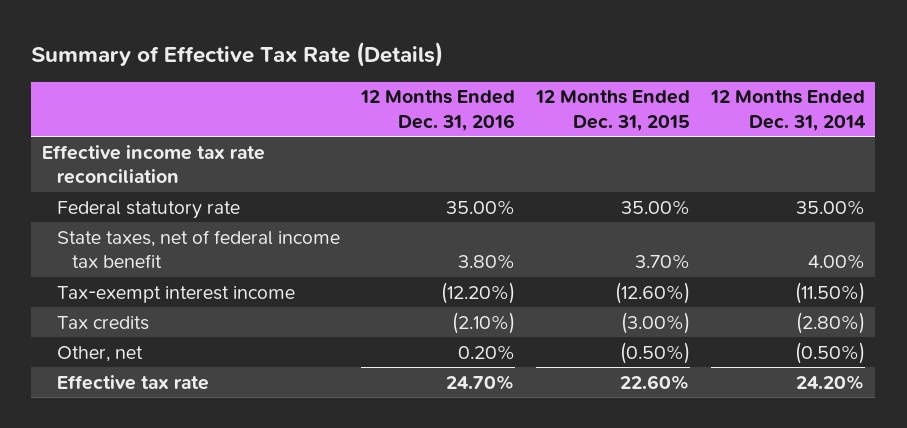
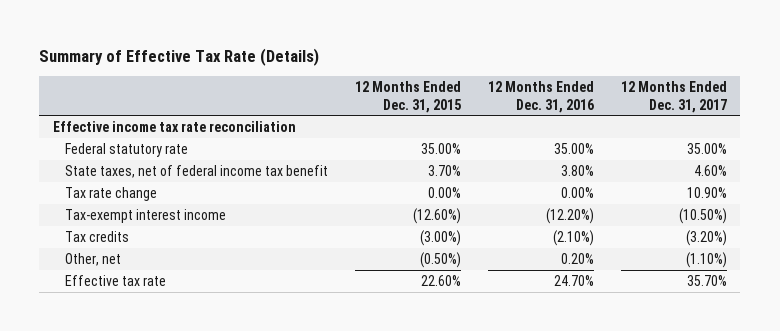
[709,90,866,131] 12 Months Ended Dec. 31, 2014 -> none
none -> [620,80,727,113] 12 Months Ended Dec. 31, 2017
none -> [65,186,158,201] Tax rate change

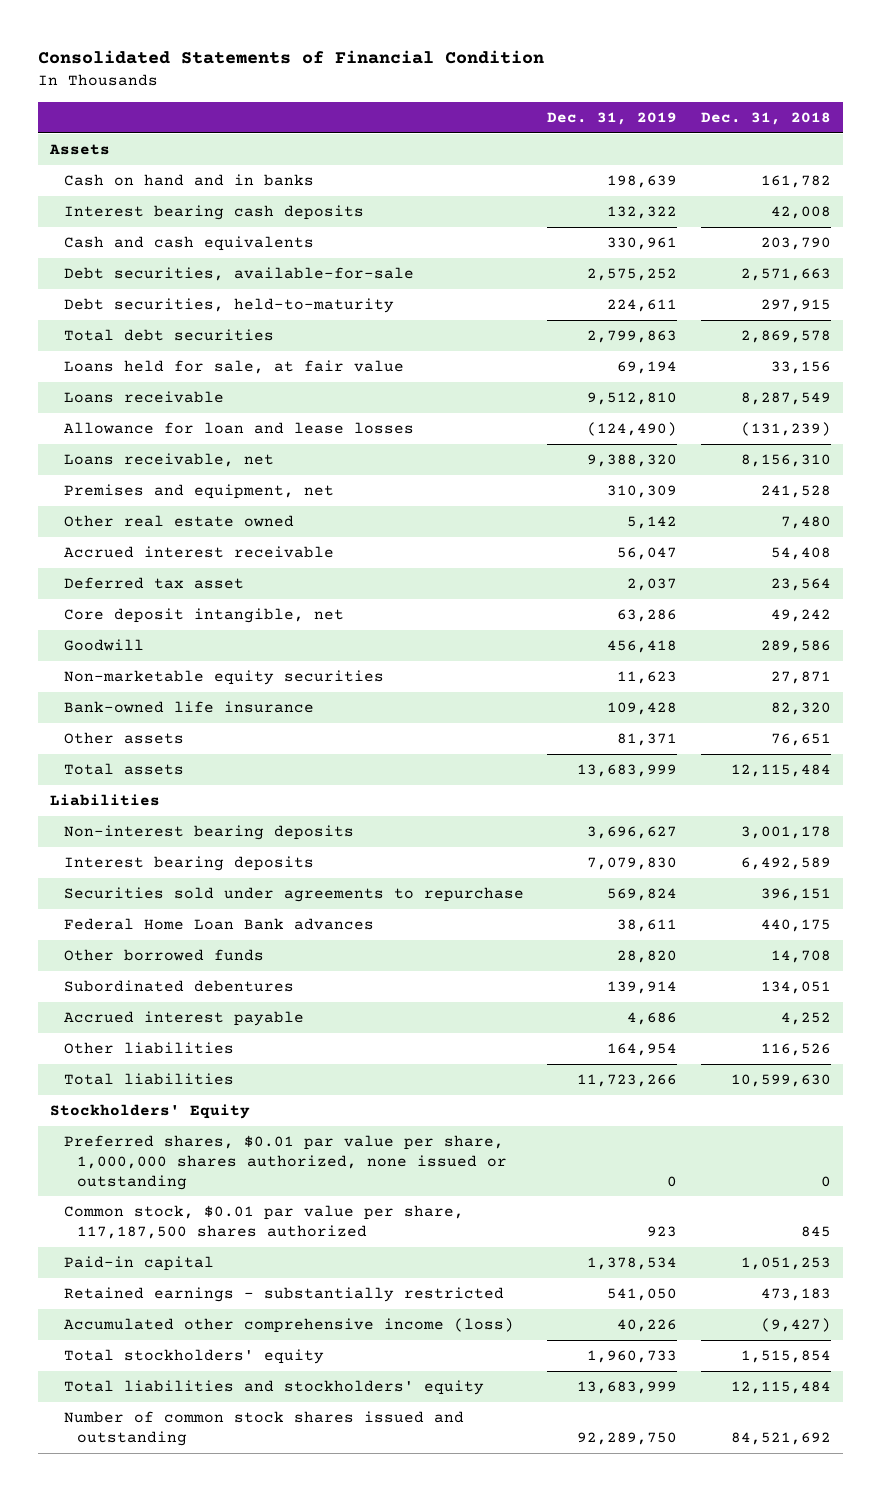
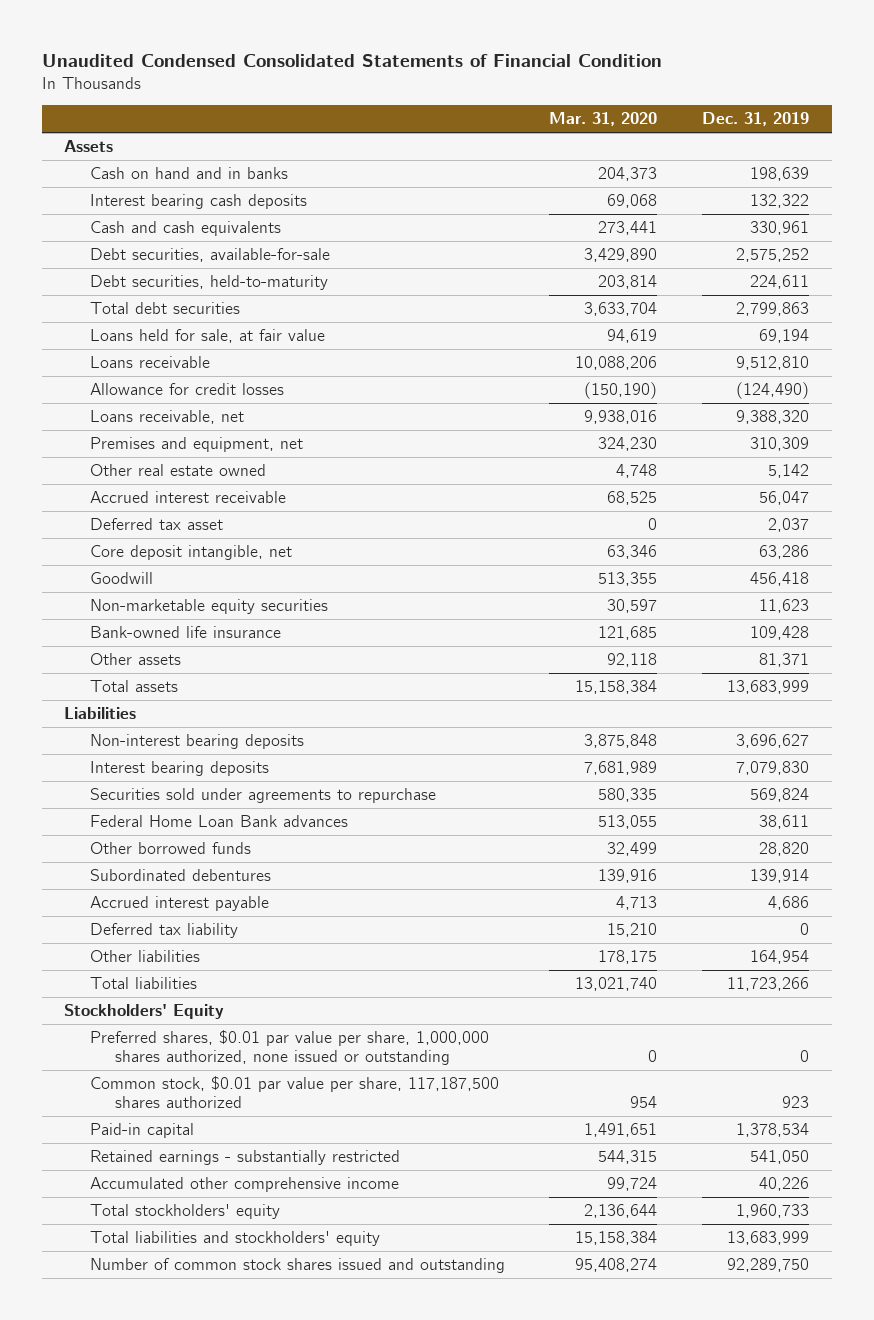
[38,50,545,65] Consolidated Statements of Financial Condition -> [41,54,662,68] Unaudited Condensed Consolidated Statements of Financial Condition
[701,111,832,125] Dec. 31, 2018 -> none
none -> [549,112,658,127] Mar. 31, 2020
[63,422,414,435] Allowance for loan and lease losses -> [89,383,284,396] Allowance for credit losses
none -> [89,923,238,939] Deferred tax liability
[63,1318,514,1334] Accumulated other comprehensive income (loss) -> [89,1177,399,1193] Accumulated other comprehensive income

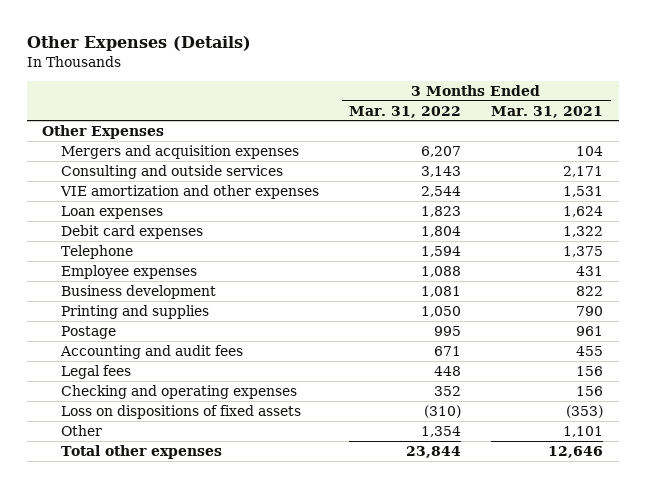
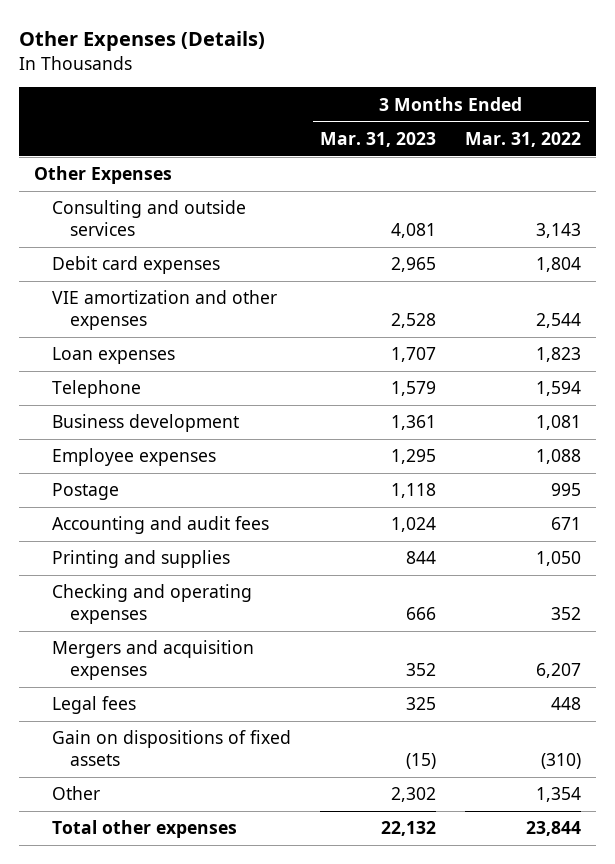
[491,105,604,118] Mar. 31, 2021 -> none
none -> [320,131,437,147] Mar. 31, 2023
[60,224,203,239] Debit card expenses -> [52,256,221,275] Debit card expenses
[60,264,197,279] Employee expenses -> [52,448,217,467] Employee expenses
[60,304,209,319] Printing and supplies -> [52,550,231,569] Printing and supplies
[60,144,299,159] Mergers and acquisition expenses -> [52,640,255,681] Mergers and acquisition expenses
[60,364,131,379] Legal fees -> [52,696,137,715] Legal fees
[60,404,301,419] Loss on dispositions of fixed assets -> [52,730,292,767] Gain on dispositions of fixed assets

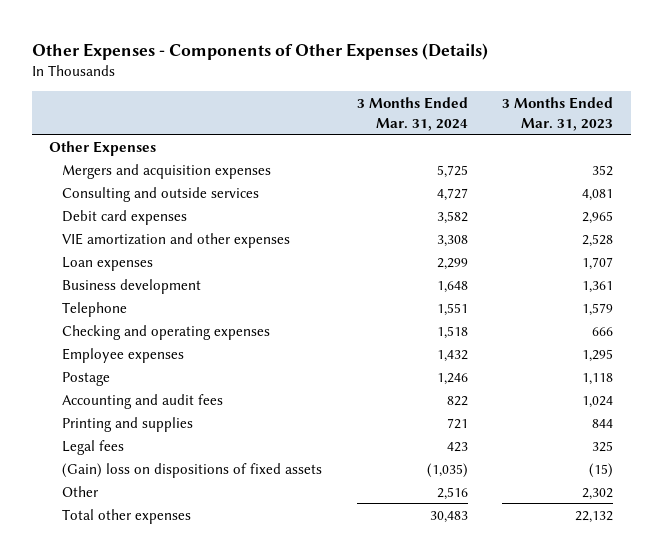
[19,31,266,52] Other Expenses (Details) -> [31,42,488,60] Other Expenses - Components of Other Expenses (Details)
[465,131,582,147] Mar. 31, 2022 -> none
none -> [356,96,468,131] 3 Months Ended Mar. 31, 2024
[52,640,255,681] Mergers and acquisition expenses -> [62,163,272,179] Mergers and acquisition expenses
[52,380,142,399] Telephone -> [62,301,128,317] Telephone
[52,584,253,625] Checking and operating expenses -> [62,324,271,340] Checking and operating expenses
[52,730,292,767] Gain on dispositions of fixed assets -> [62,462,323,478] (Gain) loss on dispositions of fixed assets

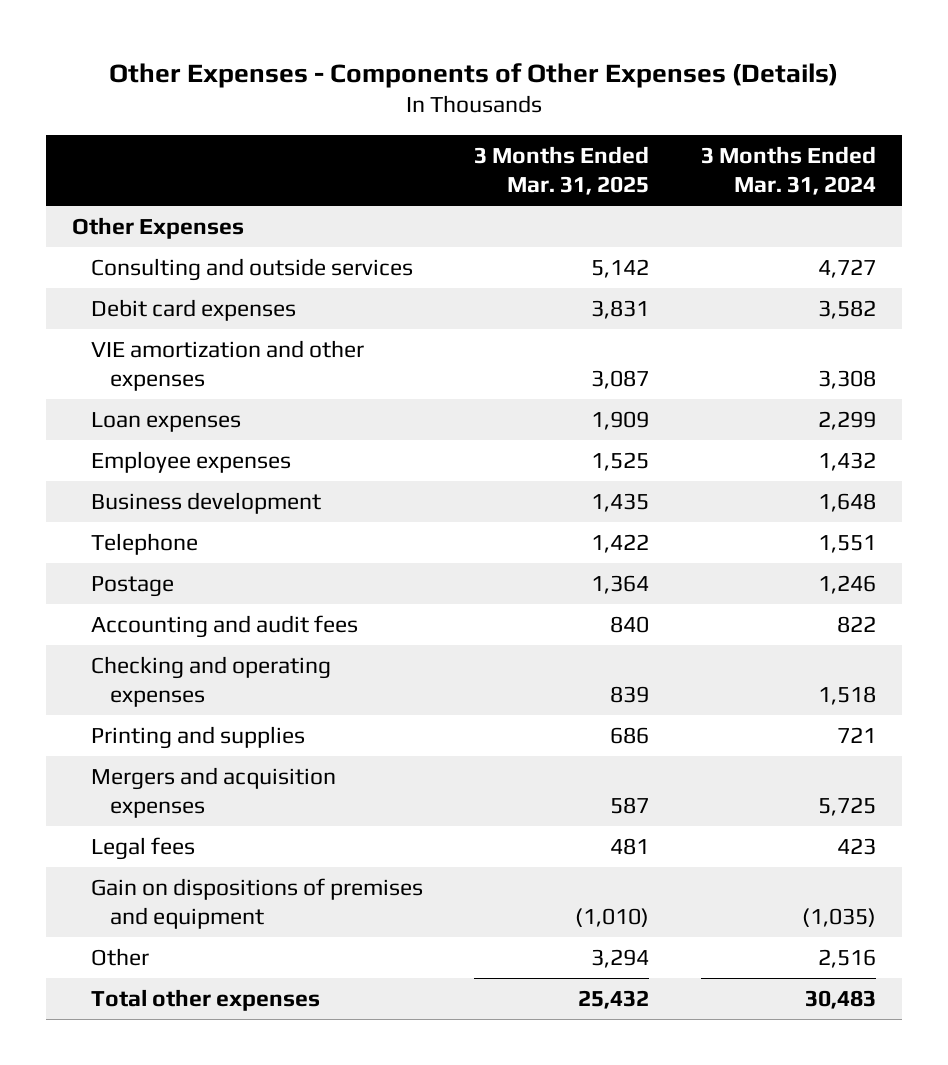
[502,96,614,131] 3 Months Ended Mar. 31, 2023 -> none
none -> [474,146,650,196] 3 Months Ended Mar. 31, 2025
[62,347,185,363] Employee expenses -> [90,450,291,473] Employee expenses
[62,324,271,340] Checking and operating expenses -> [90,655,331,708] Checking and operating expenses
[62,163,272,179] Mergers and acquisition expenses -> [90,766,336,819] Mergers and acquisition expenses
[62,462,323,478] (Gain) loss on dispositions of fixed assets -> [90,877,423,930] Gain on dispositions of premises and equipment

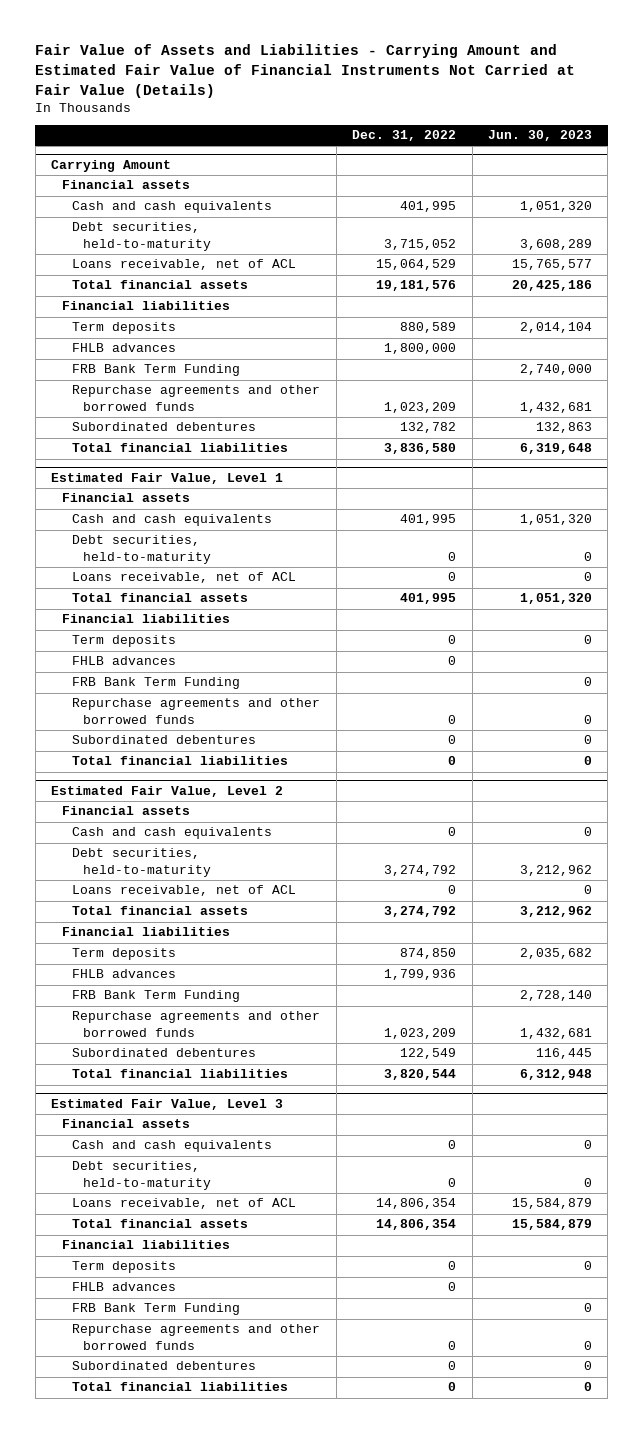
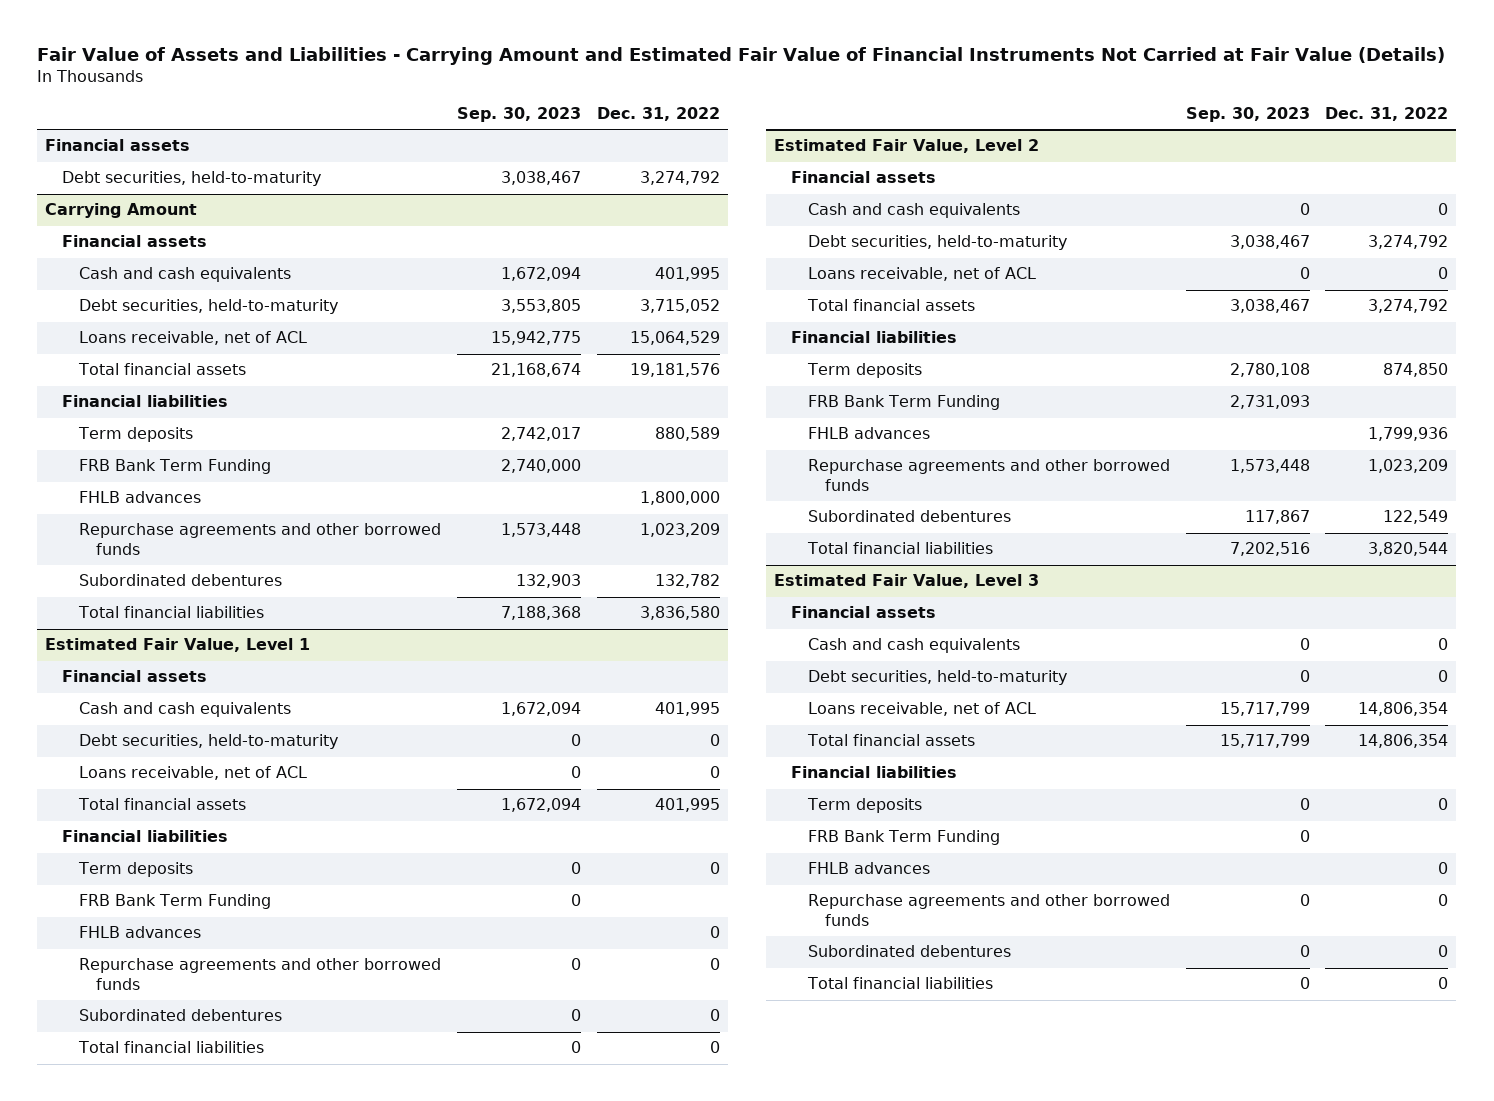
[487,130,592,142] Jun. 30, 2023 -> none
none -> [456,106,581,122] Sep. 30, 2023
none -> [45,139,191,152] Financial assets
none -> [62,171,322,187] Debt securities, held-to-maturity
[72,343,177,353] FHLB advances -> [78,491,201,504] FHLB advances
[72,656,177,666] FHLB advances -> [78,926,201,939] FHLB advances
[72,969,177,979] FHLB advances -> [807,427,930,440] FHLB advances
[72,1282,177,1292] FHLB advances -> [807,862,930,875] FHLB advances

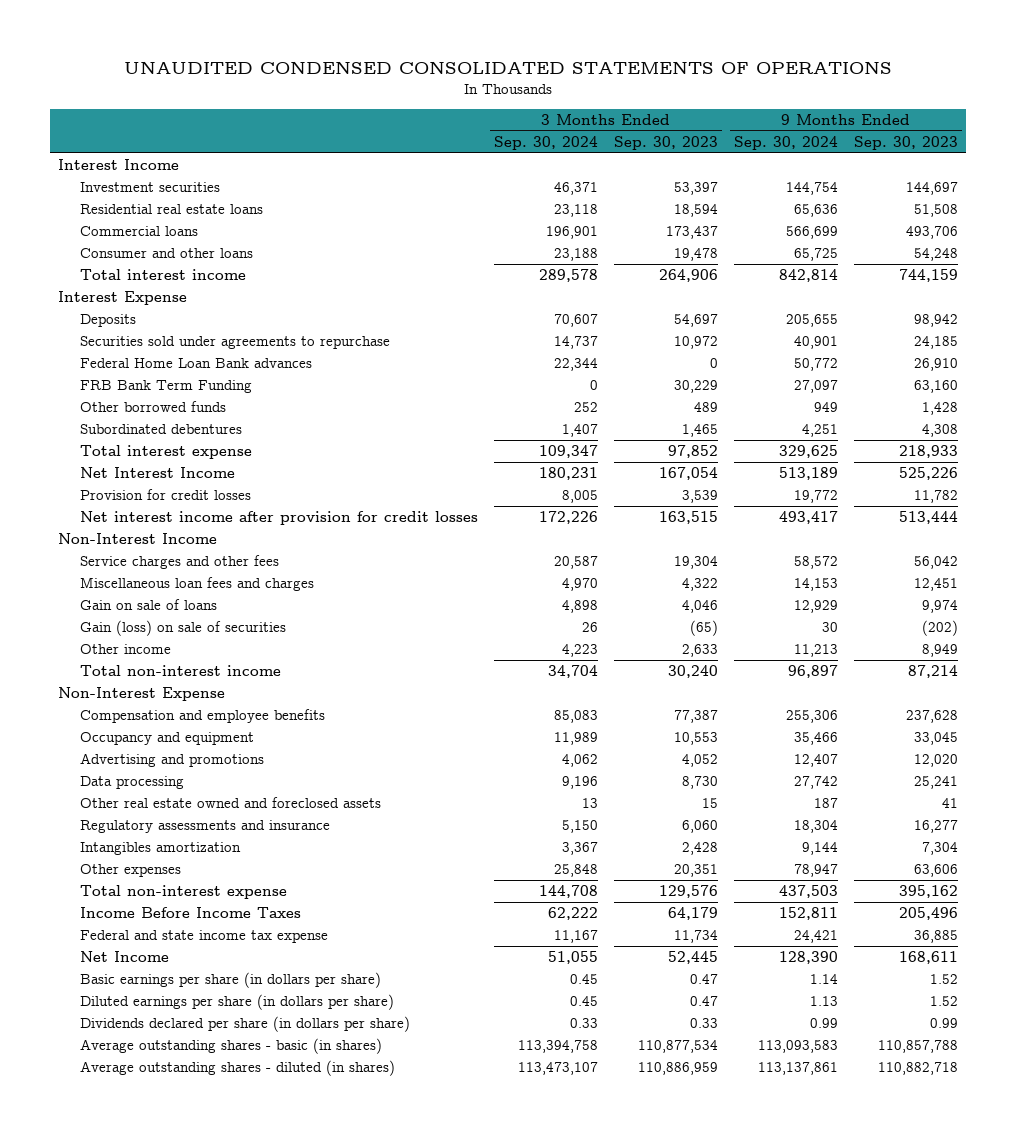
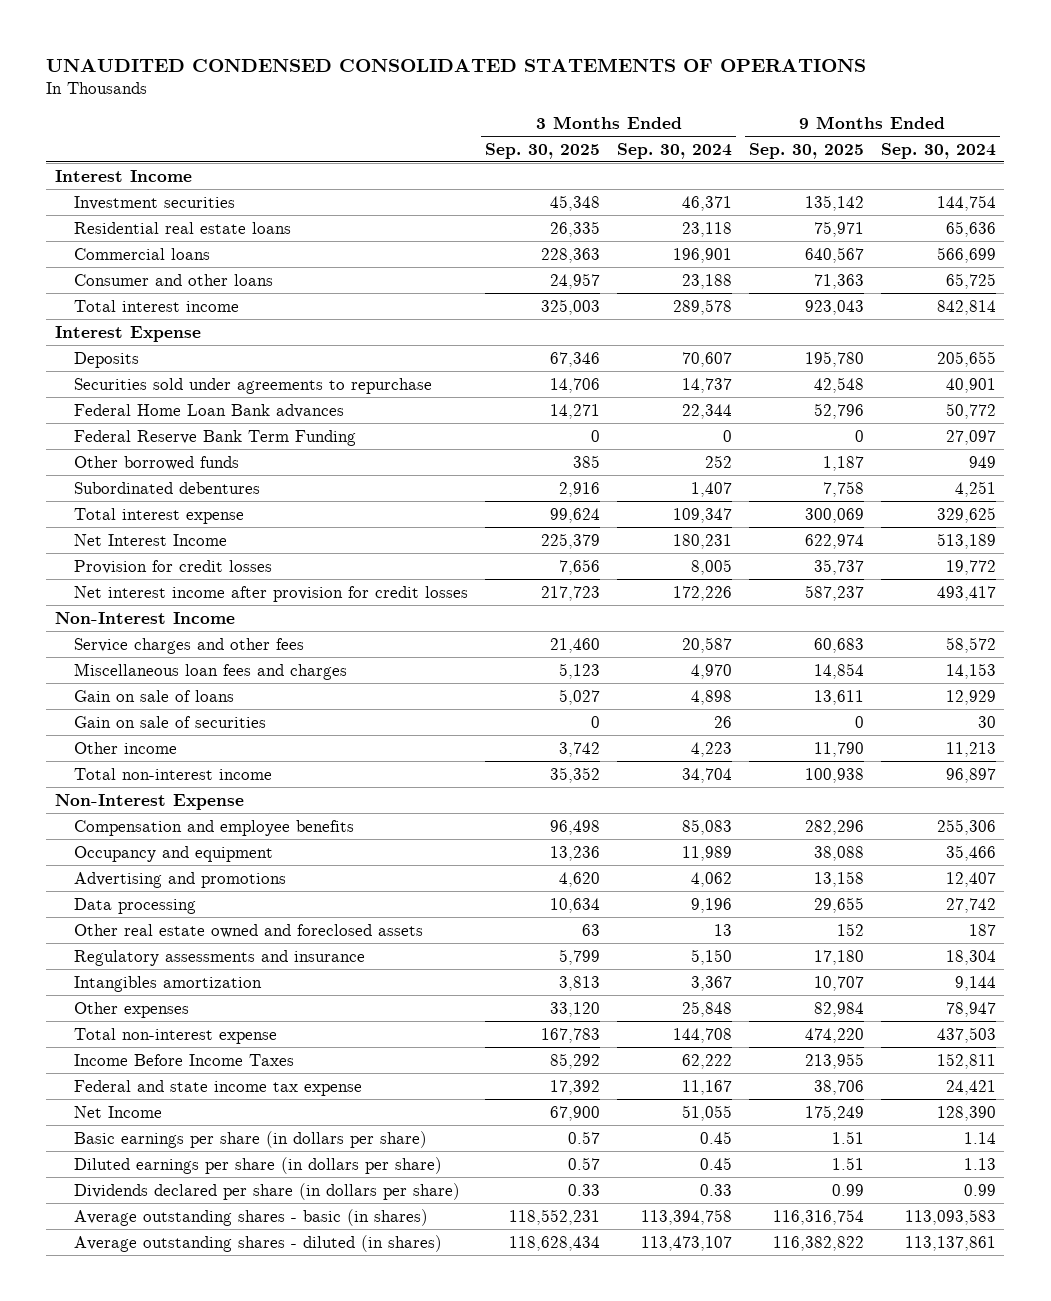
[614,135,719,150] Sep. 30, 2023 -> none
[854,135,959,150] Sep. 30, 2023 -> none
none -> [485,142,601,159] Sep. 30, 2025
none -> [748,142,864,159] Sep. 30, 2025
[80,380,253,394] FRB Bank Term Funding -> [74,429,357,446] Federal Reserve Bank Term Funding
[80,620,287,637] Gain (loss) on sale of securities -> [74,715,267,728] Gain on sale of securities

